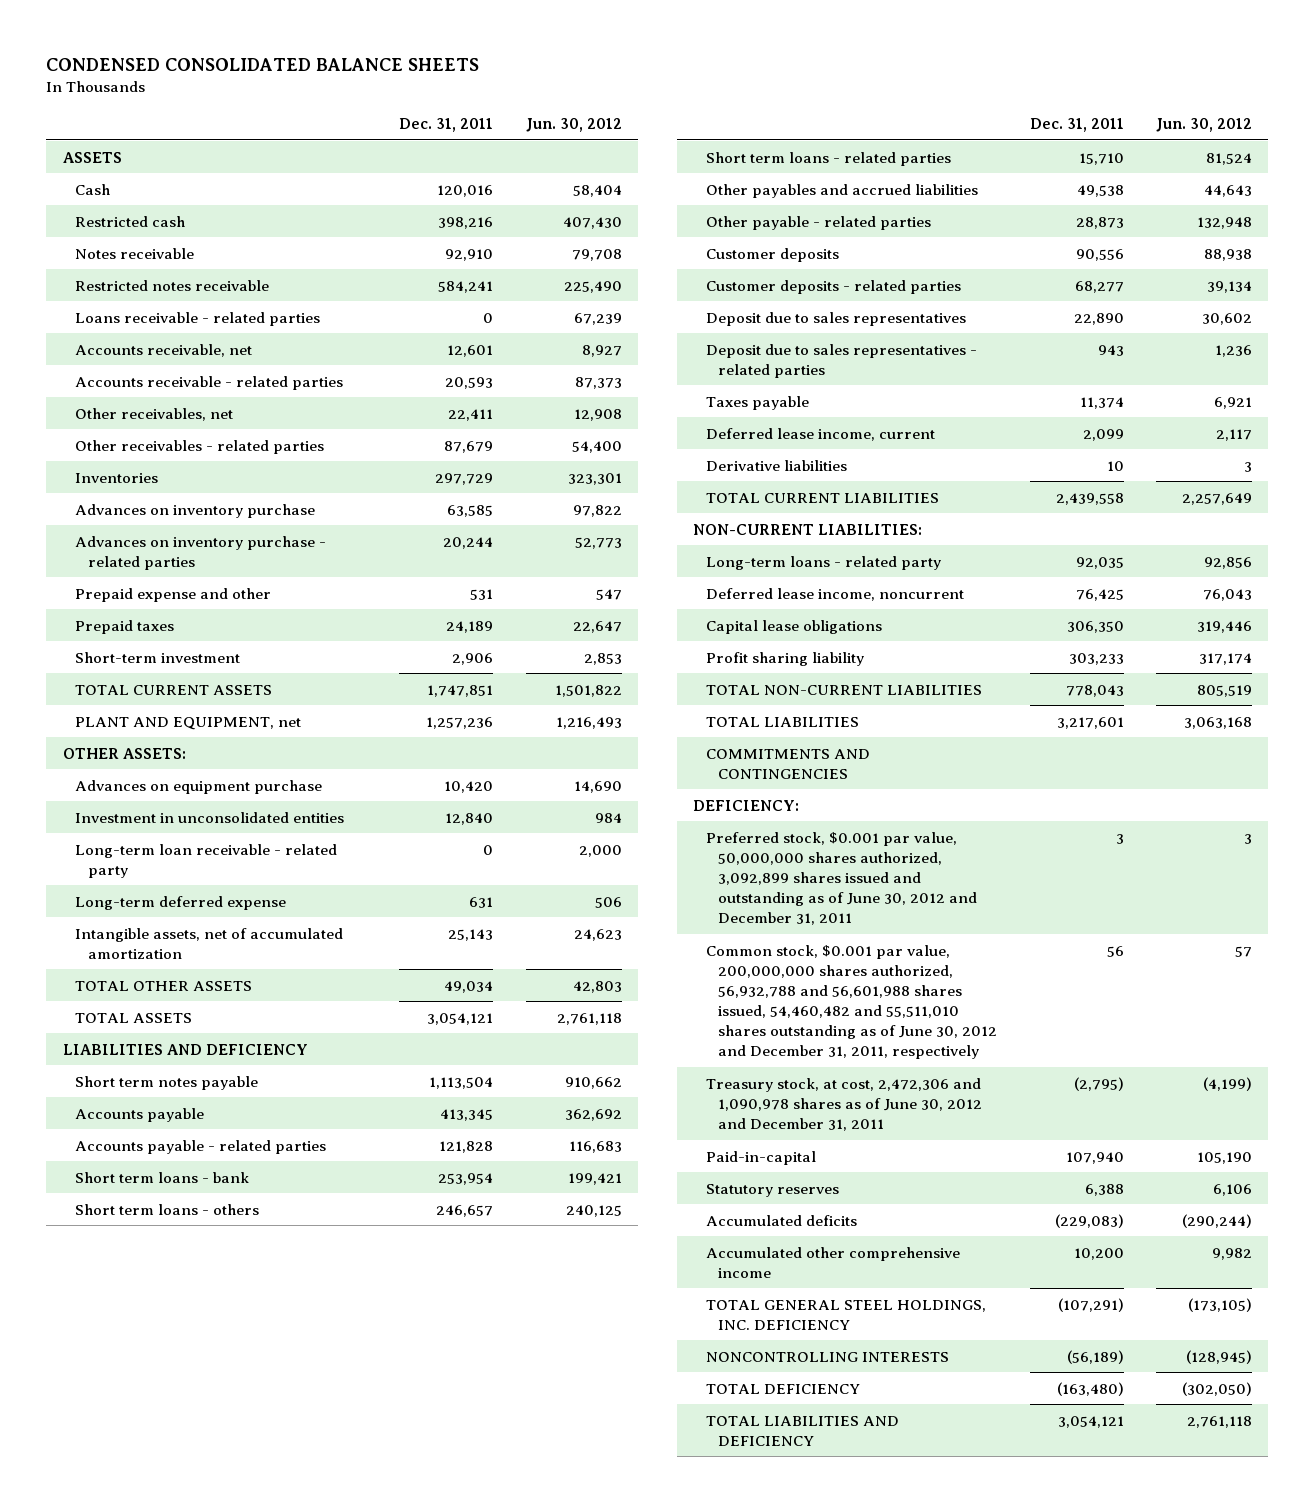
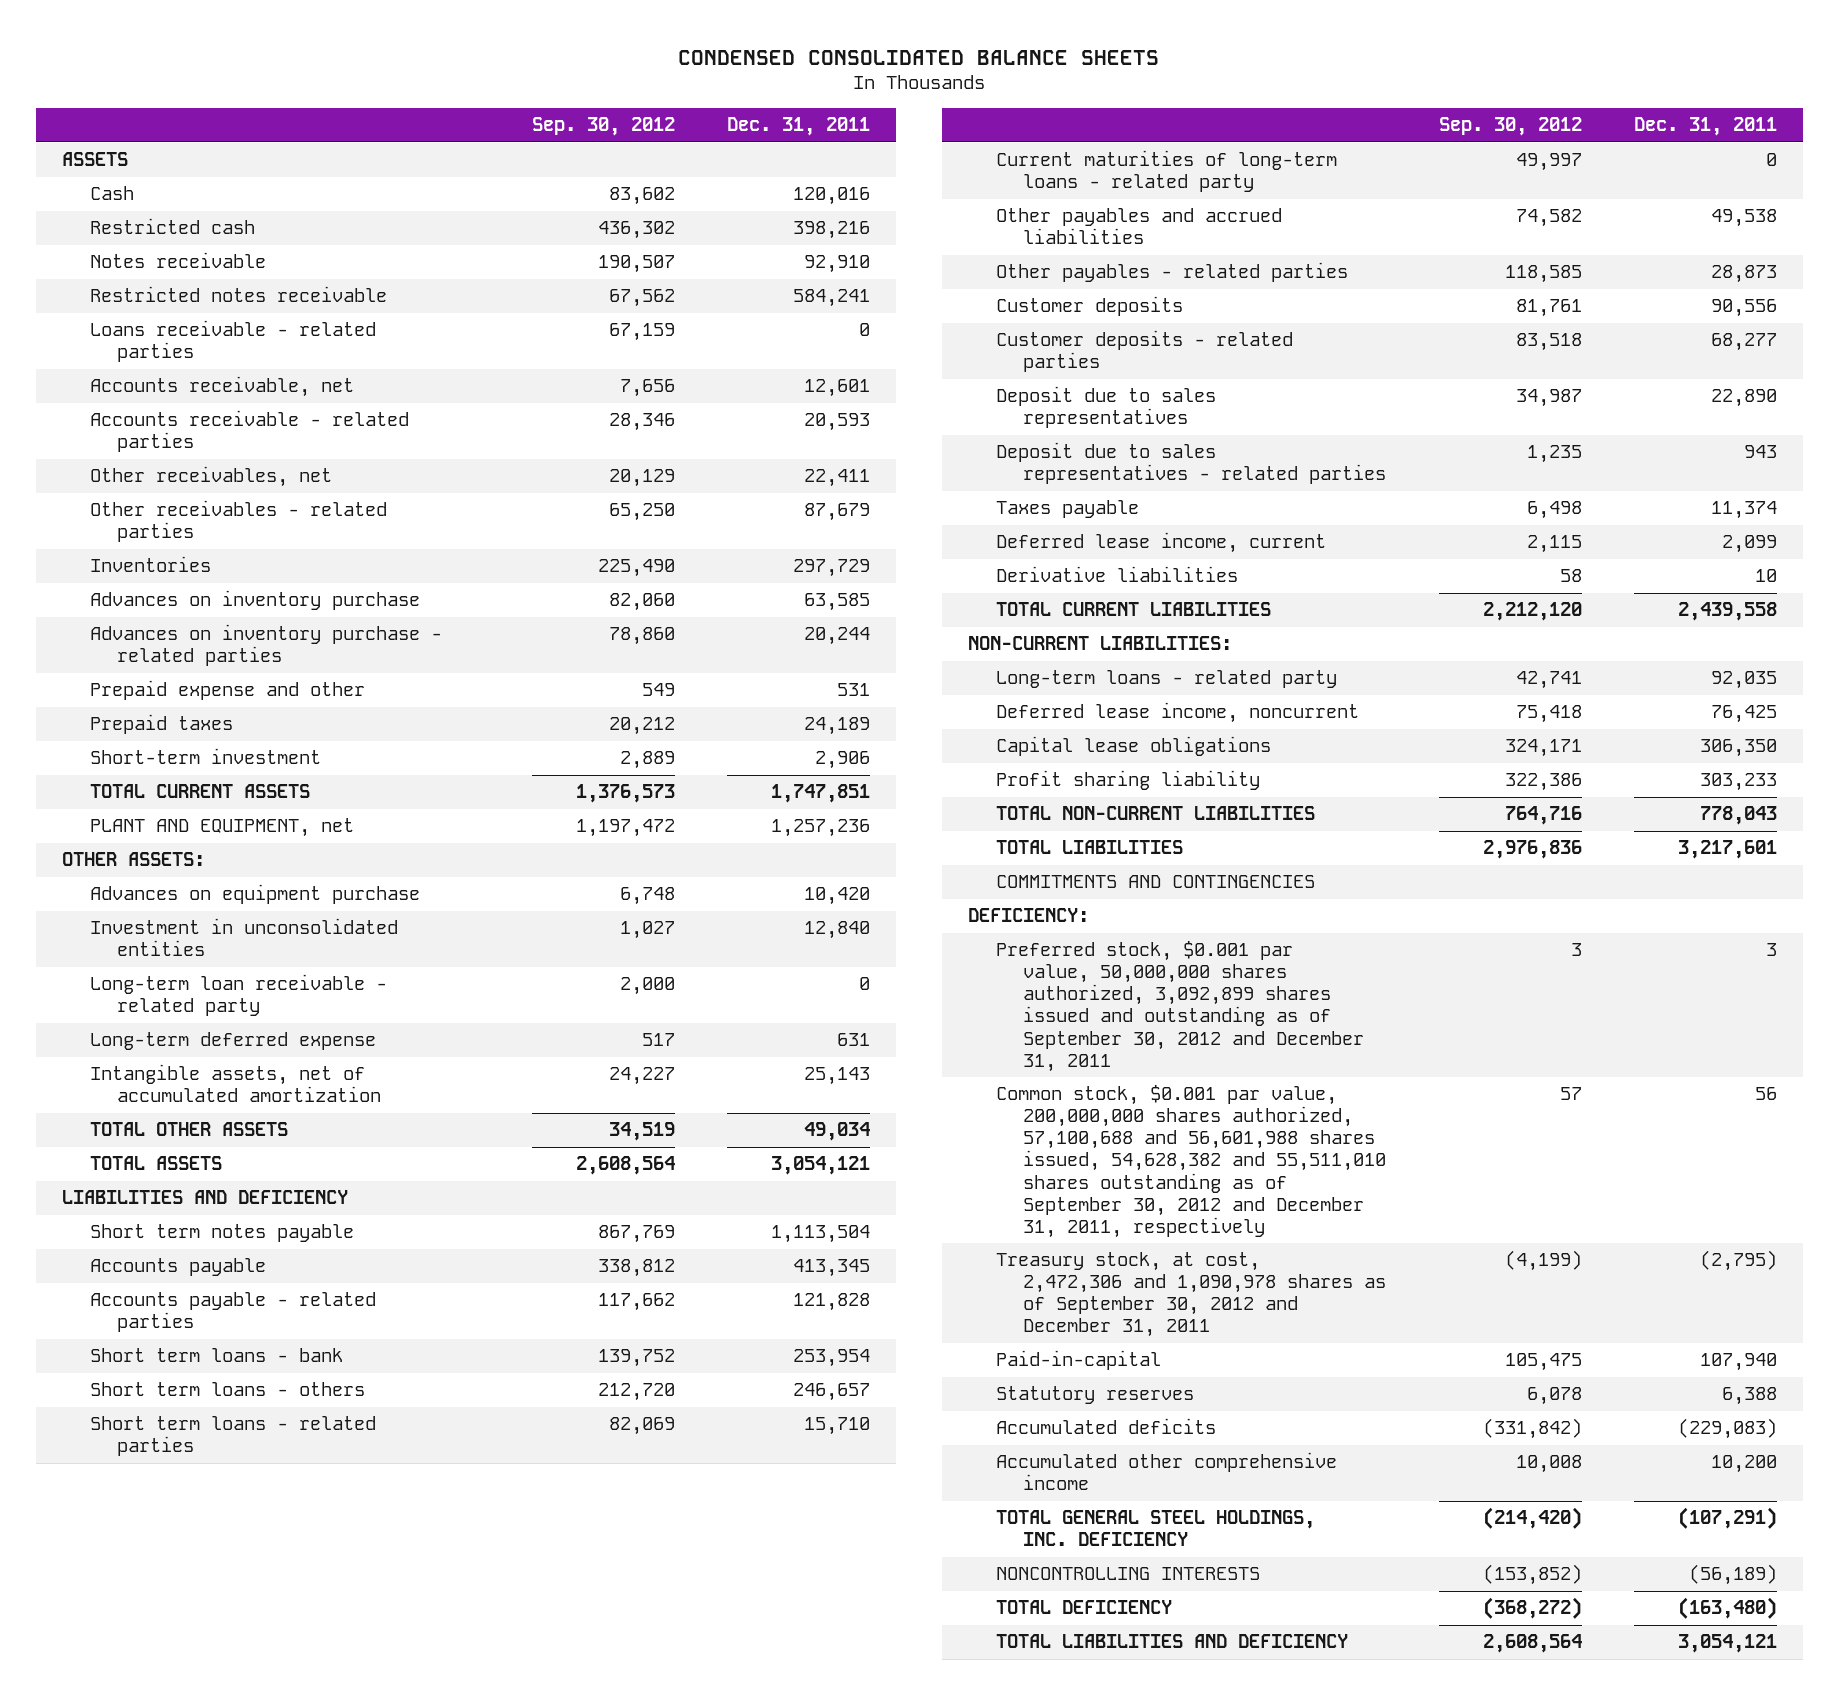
[525,117,622,132] Jun. 30, 2012 -> none
none -> [532,117,676,137] Sep. 30, 2012
none -> [995,150,1337,193] Current maturities of long-term loans - related party
[705,215,931,230] Other payable - related parties -> [995,262,1348,283] Other payables - related parties
[705,831,978,926] Preferred stock, $0.001 par value, 50,000,000 shares authorized, 3,092,899 shares issued and outstanding as of June 30, 2012 and December 31, 2011 -> [995,941,1365,1072] Preferred stock, $0.001 par value, 50,000,000 shares authorized, 3,092,899 shares issued and outstanding as of September 30, 2012 and December 31, 2011
[705,944,998,1060] Common stock, $0.001 par value, 200,000,000 shares authorized, 56,932,788 and 56,601,988 shares issued, 54,460,482 and 55,511,010 shares outstanding as of June 30, 2012 and December 31, 2011, respectively -> [995,1085,1387,1238] Common stock, $0.001 par value, 200,000,000 shares authorized, 57,100,688 and 56,601,988 shares issued, 54,628,382 and 55,511,010 shares outstanding as of September 30, 2012 and December 31, 2011, respectively
[705,1077,983,1131] Treasury stock, at cost, 2,472,306 and 1,090,978 shares as of June 30, 2012 and December 31, 2011 -> [995,1252,1387,1338] Treasury stock, at cost, 2,472,306 and 1,090,978 shares as of September 30, 2012 and December 31, 2011

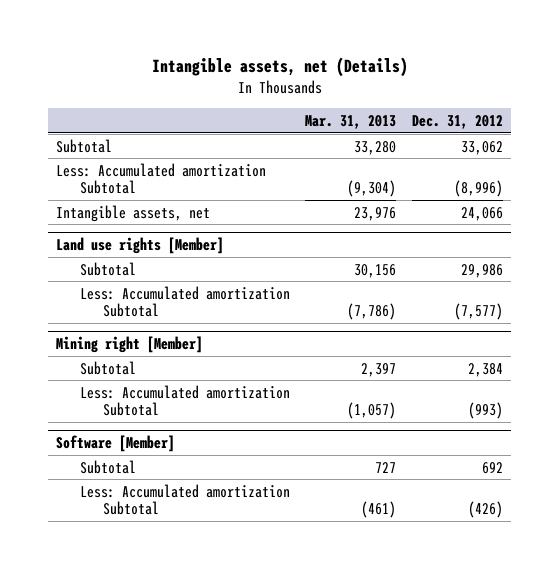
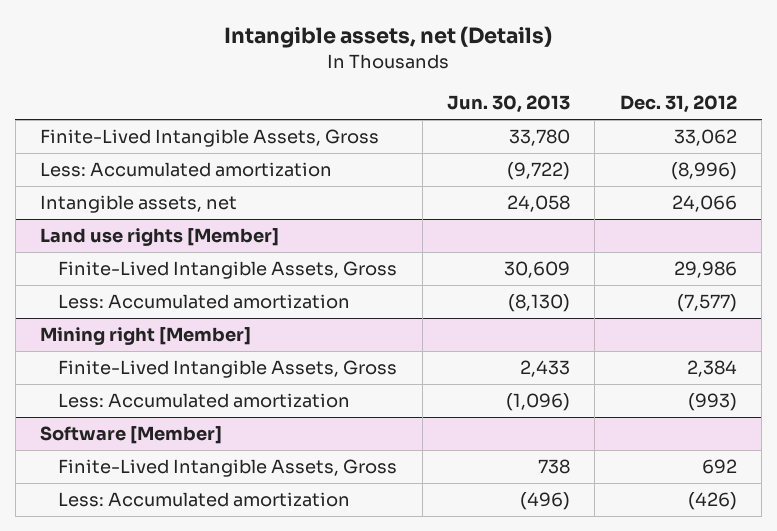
[305,114,397,129] Mar. 31, 2013 -> none
none -> [447,95,571,114] Jun. 30, 2013
[56,138,113,153] Subtotal -> [40,129,380,148] Finite-Lived Intangible Assets, Gross
[56,162,267,195] Less: Accumulated amortization Subtotal -> [40,162,333,178] Less: Accumulated amortization
[79,261,136,276] Subtotal -> [58,261,398,280] Finite-Lived Intangible Assets, Gross
[79,285,290,318] Less: Accumulated amortization Subtotal -> [58,294,351,310] Less: Accumulated amortization
[79,360,136,375] Subtotal -> [58,360,398,379] Finite-Lived Intangible Assets, Gross
[79,384,290,417] Less: Accumulated amortization Subtotal -> [58,393,351,409] Less: Accumulated amortization
[79,459,136,474] Subtotal -> [58,459,398,478] Finite-Lived Intangible Assets, Gross
[79,483,290,516] Less: Accumulated amortization Subtotal -> [58,492,351,508] Less: Accumulated amortization

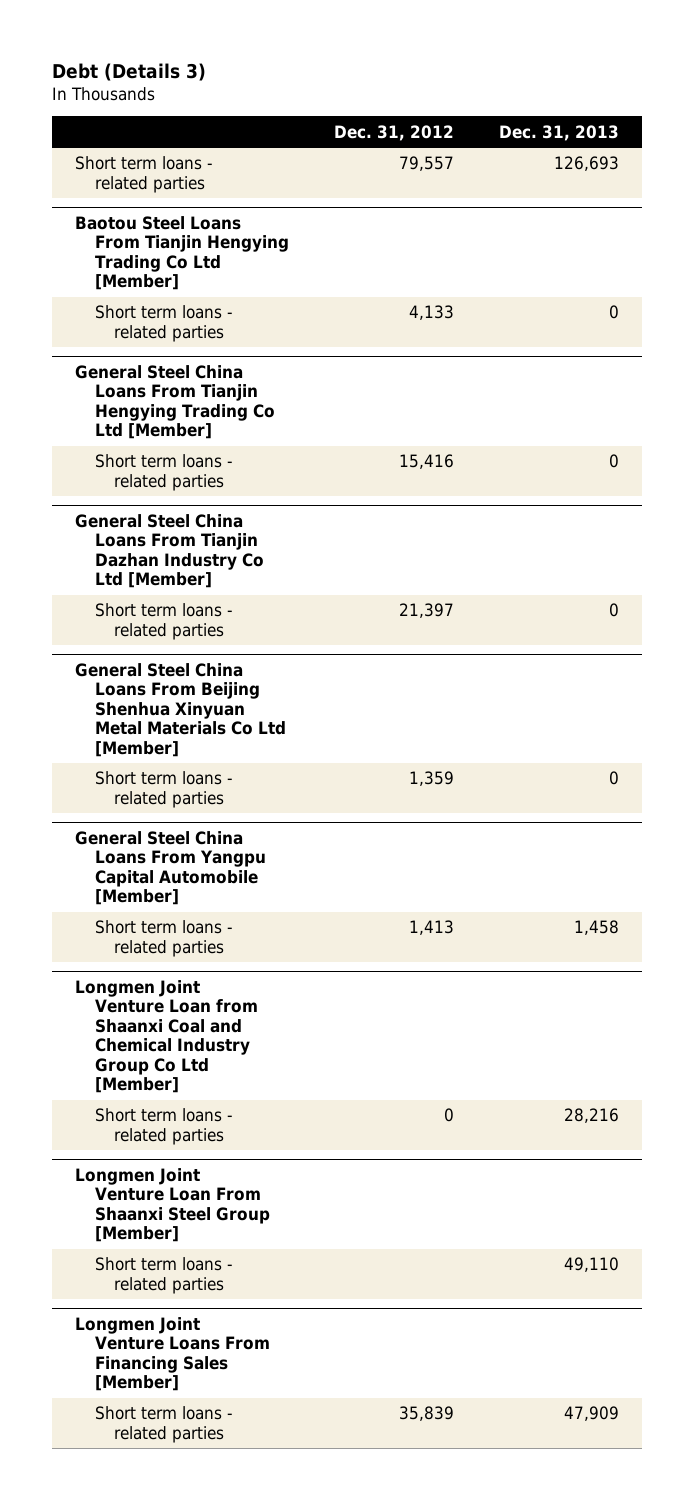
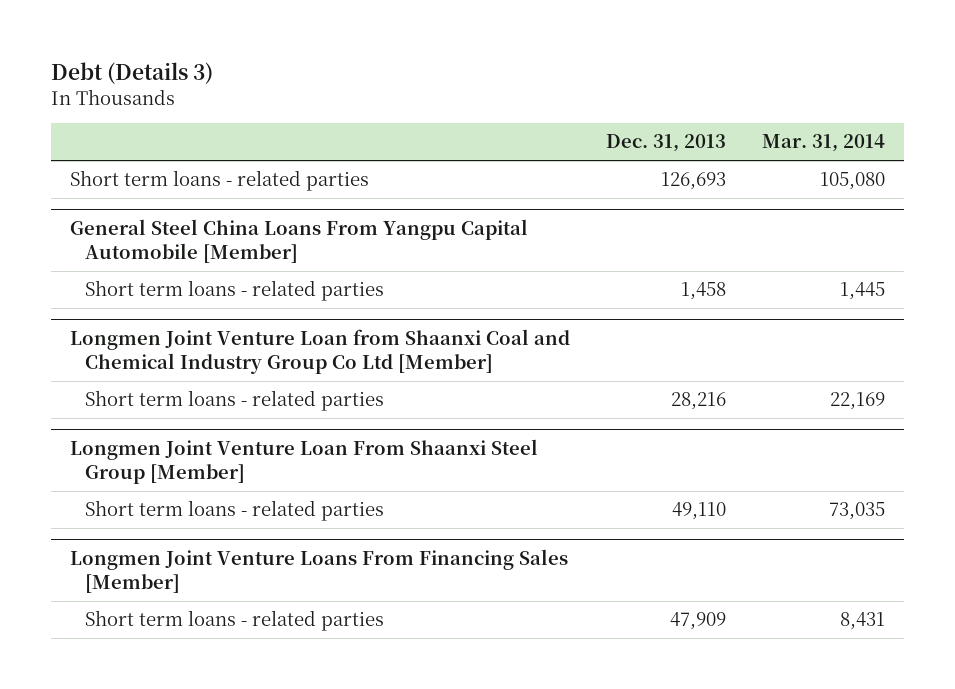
[333,124,454,141] Dec. 31, 2012 -> none
none -> [762,134,886,153] Mar. 31, 2014
[75,216,289,291] Baotou Steel Loans From Tianjin Hengying Trading Co Ltd [Member] -> none
[94,305,233,342] Short term loans - related parties -> none
[75,365,275,440] General Steel China Loans From Tianjin Hengying Trading Co Ltd [Member] -> none
[94,454,233,491] Short term loans - related parties -> none
[75,514,264,589] General Steel China Loans From Tianjin Dazhan Industry Co Ltd [Member] -> none
[94,603,233,640] Short term loans - related parties -> none
[75,663,286,757] General Steel China Loans From Beijing Shenhua Xinyuan Metal Materials Co Ltd [Member] -> none
[94,771,233,808] Short term loans - related parties -> none

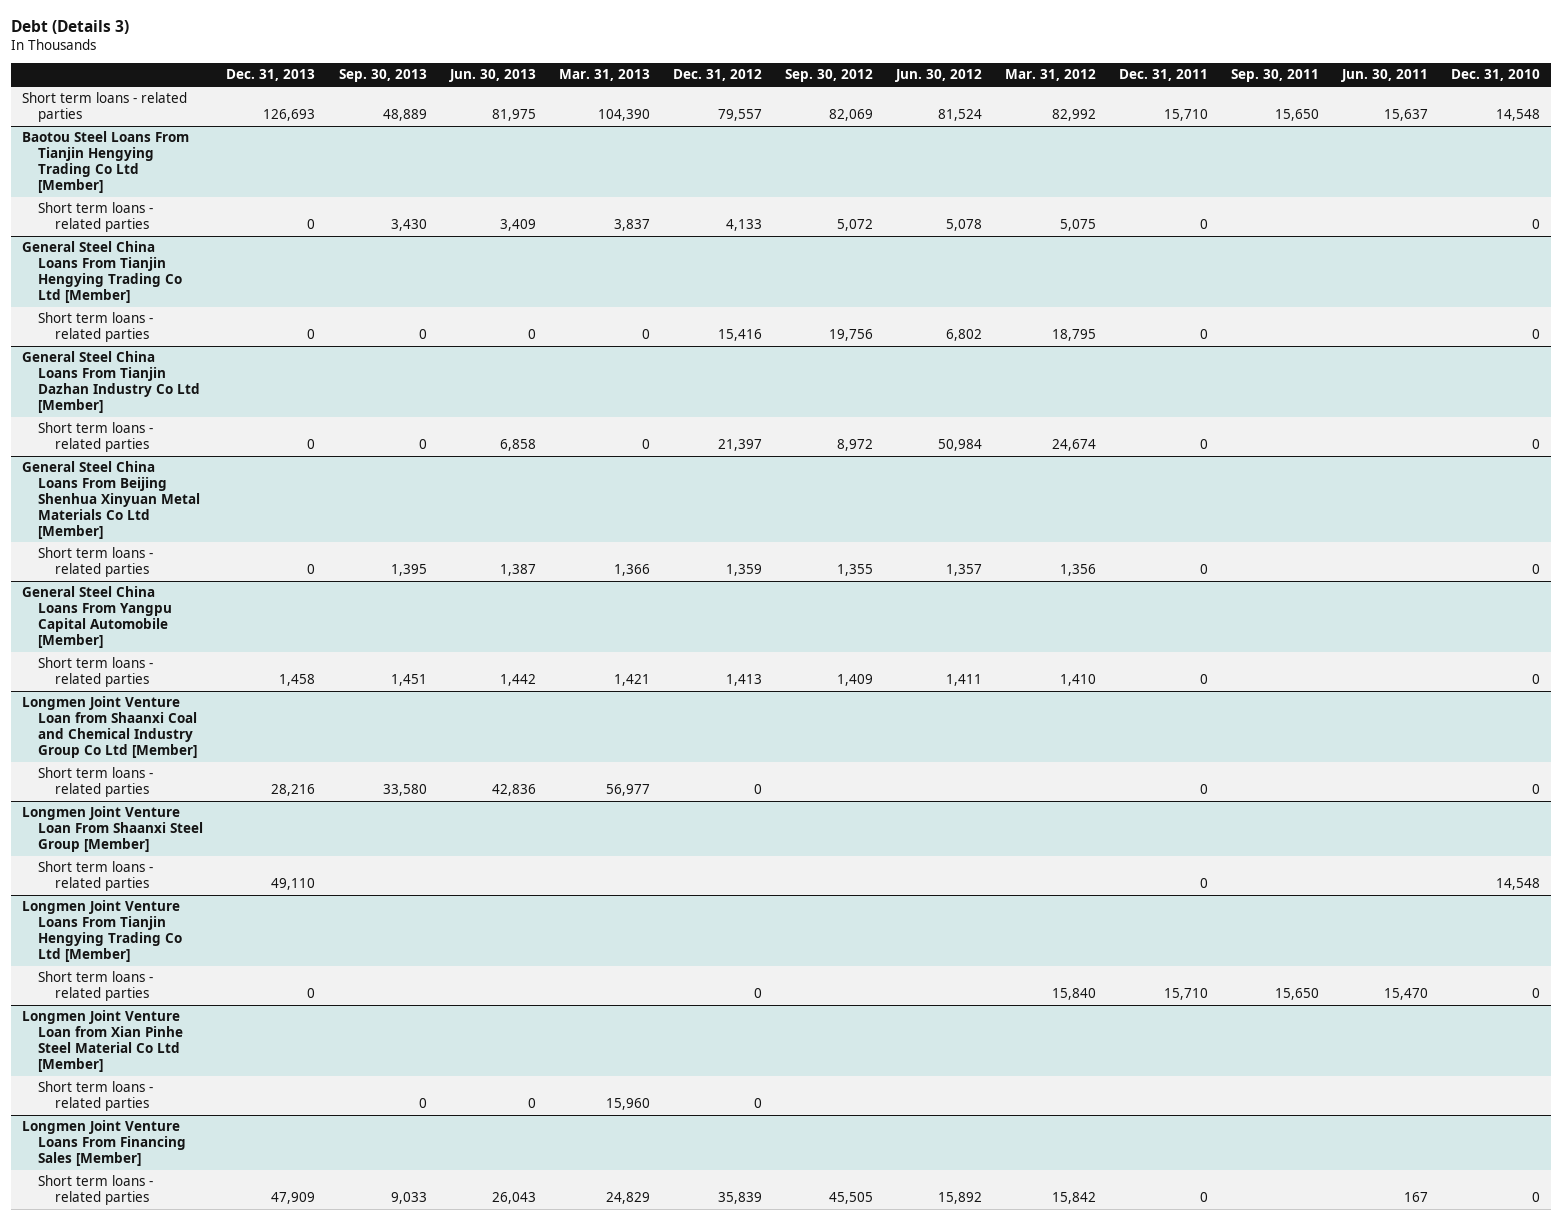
[762,134,886,153] Mar. 31, 2014 -> none
none -> [338,69,427,83] Sep. 30, 2013
none -> [448,69,536,83] Jun. 30, 2013
none -> [558,69,650,82] Mar. 31, 2013
none -> [672,69,762,82] Dec. 31, 2012
none -> [784,69,873,83] Sep. 30, 2012
none -> [894,69,982,83] Jun. 30, 2012
none -> [1004,69,1096,82] Mar. 31, 2012
none -> [1118,69,1208,82] Dec. 31, 2011
none -> [1230,69,1319,83] Sep. 30, 2011
none -> [1340,69,1428,83] Jun. 30, 2011
none -> [1450,69,1540,82] Dec. 31, 2010
none -> [22,131,190,193] Baotou Steel Loans From Tianjin Hengying Trading Co Ltd [Member]
none -> [38,202,154,233] Short term loans - related parties
none -> [22,241,183,303] General Steel China Loans From Tianjin Hengying Trading Co Ltd [Member]
none -> [38,312,154,343] Short term loans - related parties
none -> [22,351,201,413] General Steel China Loans From Tianjin Dazhan Industry Co Ltd [Member]
none -> [38,422,154,453] Short term loans - related parties
none -> [22,461,201,539] General Steel China Loans From Beijing Shenhua Xinyuan Metal Materials Co Ltd [Member]
none -> [38,547,154,578] Short term loans - related parties
none -> [22,900,183,962] Longmen Joint Venture Loans From Tianjin Hengying Trading Co Ltd [Member]
none -> [38,971,154,1002] Short term loans - related parties
none -> [22,1010,184,1072] Longmen Joint Venture Loan from Xian Pinhe Steel Material Co Ltd [Member]
none -> [38,1081,154,1112] Short term loans - related parties

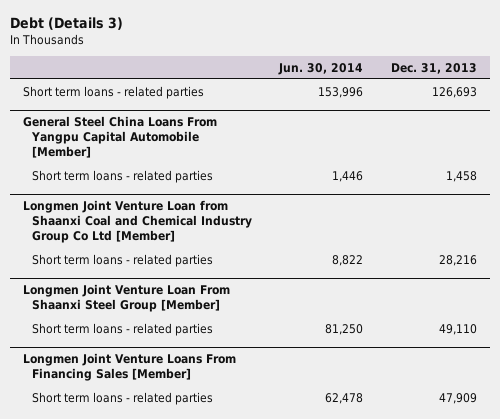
[338,69,427,83] Sep. 30, 2013 -> none
[448,69,536,83] Jun. 30, 2013 -> none
[558,69,650,82] Mar. 31, 2013 -> none
[672,69,762,82] Dec. 31, 2012 -> none
[784,69,873,83] Sep. 30, 2012 -> none
[894,69,982,83] Jun. 30, 2012 -> none
[1004,69,1096,82] Mar. 31, 2012 -> none
[1118,69,1208,82] Dec. 31, 2011 -> none
[1230,69,1319,83] Sep. 30, 2011 -> none
[1340,69,1428,83] Jun. 30, 2011 -> none
[1450,69,1540,82] Dec. 31, 2010 -> none
none -> [278,62,364,75] Jun. 30, 2014
[22,131,190,193] Baotou Steel Loans From Tianjin Hengying Trading Co Ltd [Member] -> none
[38,202,154,233] Short term loans - related parties -> none
[22,241,183,303] General Steel China Loans From Tianjin Hengying Trading Co Ltd [Member] -> none
[38,312,154,343] Short term loans - related parties -> none
[22,351,201,413] General Steel China Loans From Tianjin Dazhan Industry Co Ltd [Member] -> none
[38,422,154,453] Short term loans - related parties -> none
[22,461,201,539] General Steel China Loans From Beijing Shenhua Xinyuan Metal Materials Co Ltd [Member] -> none
[38,547,154,578] Short term loans - related parties -> none
[22,900,183,962] Longmen Joint Venture Loans From Tianjin Hengying Trading Co Ltd [Member] -> none
[38,971,154,1002] Short term loans - related parties -> none
[22,1010,184,1072] Longmen Joint Venture Loan from Xian Pinhe Steel Material Co Ltd [Member] -> none
[38,1081,154,1112] Short term loans - related parties -> none

